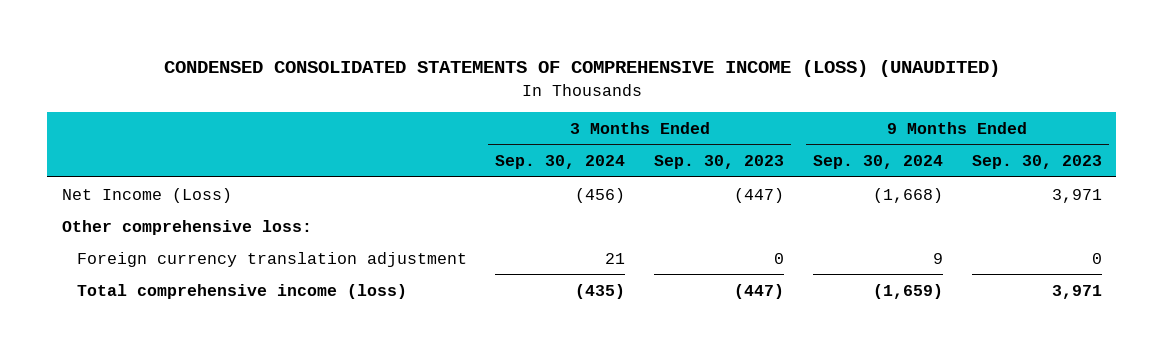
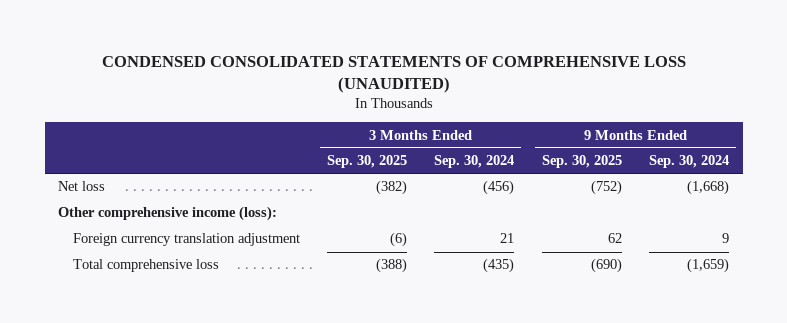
[163,60,1000,78] CONDENSED CONSOLIDATED STATEMENTS OF COMPREHENSIVE INCOME (LOSS) (UNAUDITED) -> [101,55,686,93] CONDENSED CONSOLIDATED STATEMENTS OF COMPREHENSIVE LOSS (UNAUDITED)
[654,155,785,170] Sep. 30, 2023 -> none
[971,155,1102,170] Sep. 30, 2023 -> none
none -> [327,155,408,169] Sep. 30, 2025
none -> [541,155,622,169] Sep. 30, 2025
[61,187,232,203] Net Income (Loss) -> [58,181,106,192] Net loss
[61,219,312,235] Other comprehensive loss: -> [58,206,278,222] Other comprehensive income (loss):
[76,283,407,299] Total comprehensive income (loss) -> [72,259,219,273] Total comprehensive loss

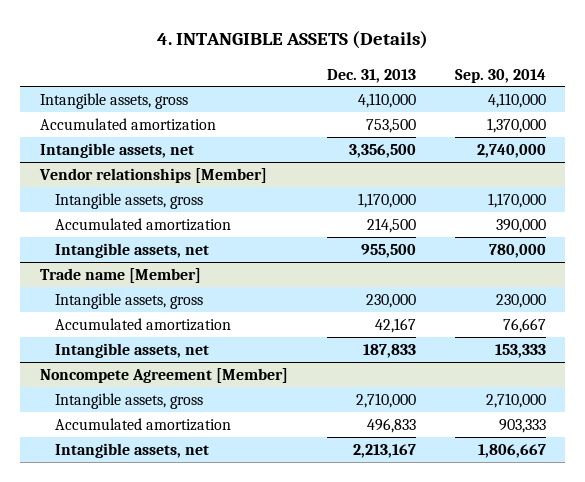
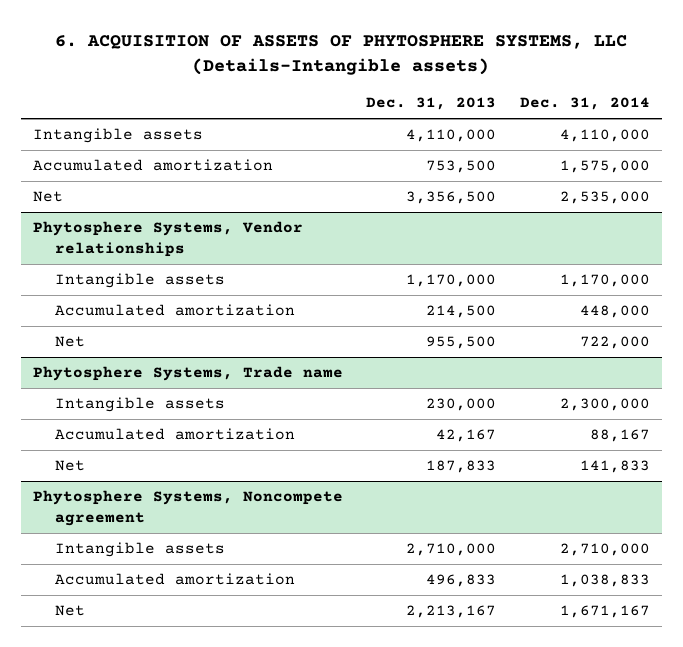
[156,31,428,50] 4. INTANGIBLE ASSETS (Details) -> [55,34,628,75] 6. ACQUISITION OF ASSETS OF PHYTOSPHERE SYSTEMS, LLC (Details-Intangible assets)
[454,68,546,83] Sep. 30, 2014 -> none
none -> [520,97,651,111] Dec. 31, 2014
[39,92,188,109] Intangible assets, gross -> [32,128,203,144] Intangible assets
[38,167,267,183] Vendor relationships [Member] -> none
[39,142,194,158] Intangible assets, net -> [32,191,63,203] Net
none -> [32,221,303,258] Phytosphere Systems, Vendor relationships
[54,192,203,209] Intangible assets, gross -> [55,273,226,289] Intangible assets
[39,267,201,283] Trade name [Member] -> none
[54,242,209,258] Intangible assets, net -> [55,336,86,348] Net
none -> [32,366,343,382] Phytosphere Systems, Trade name
[54,292,203,309] Intangible assets, gross -> [55,397,226,413] Intangible assets
[39,367,288,383] Noncompete Agreement [Member] -> none
[54,342,209,358] Intangible assets, net -> [55,460,86,472] Net
none -> [32,490,343,527] Phytosphere Systems, Noncompete agreement
[54,392,203,409] Intangible assets, gross -> [55,542,226,558] Intangible assets
[54,442,209,458] Intangible assets, net -> [55,605,86,617] Net

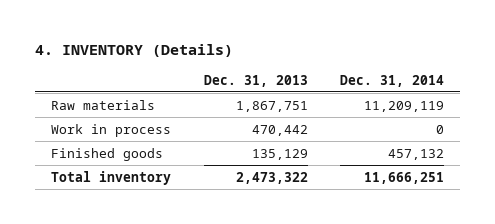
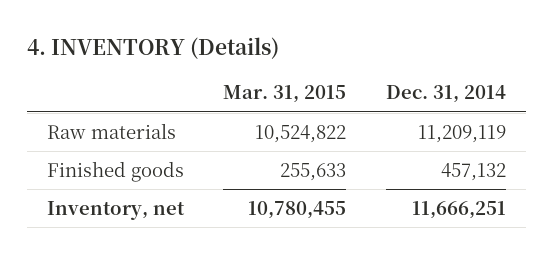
[203,74,308,87] Dec. 31, 2013 -> none
none -> [223,85,347,104] Mar. 31, 2015
[51,123,172,137] Work in process -> none
[51,170,172,185] Total inventory -> [46,200,185,220] Inventory, net

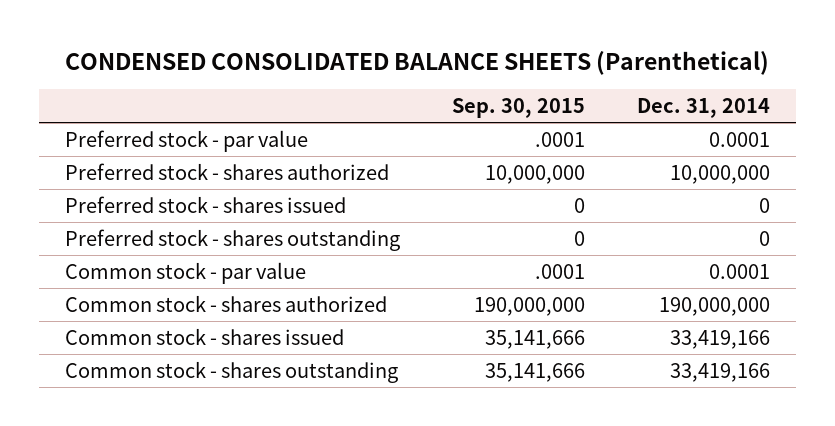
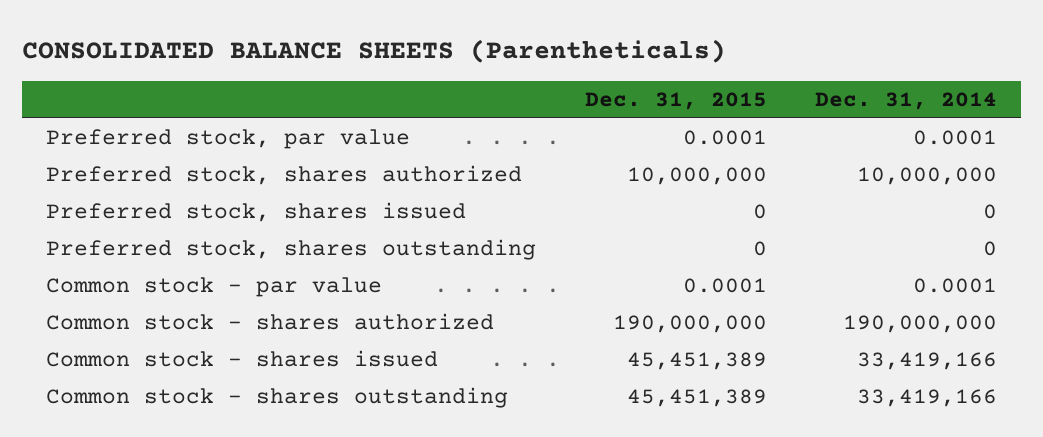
[65,50,770,75] CONDENSED CONSOLIDATED BALANCE SHEETS (Parenthetical) -> [22,38,727,63] CONSOLIDATED BALANCE SHEETS (Parentheticals)
[451,98,585,119] Sep. 30, 2015 -> none
none -> [584,91,767,110] Dec. 31, 2015
[64,129,308,152] Preferred stock - par value -> [46,129,411,150] Preferred stock, par value
[64,162,389,180] Preferred stock - shares authorized -> [46,165,523,186] Preferred stock, shares authorized
[64,195,346,213] Preferred stock - shares issued -> [46,202,467,223] Preferred stock, shares issued
[64,228,400,251] Preferred stock - shares outstanding -> [46,239,537,261] Preferred stock, shares outstanding

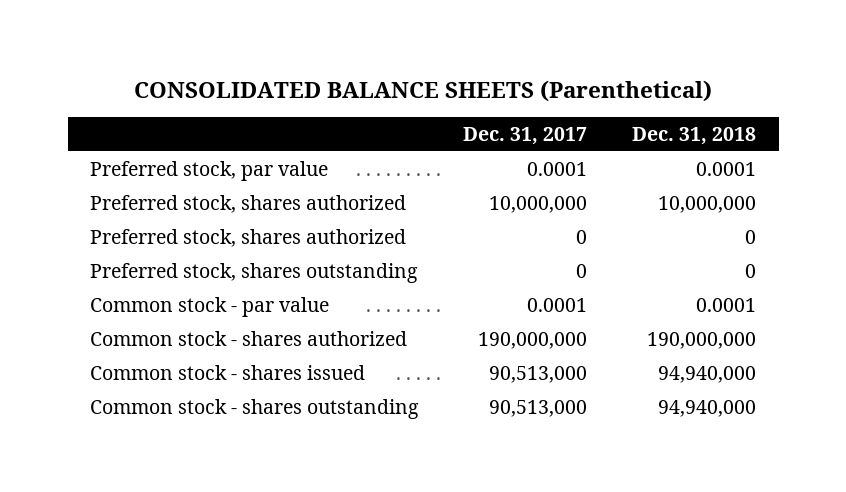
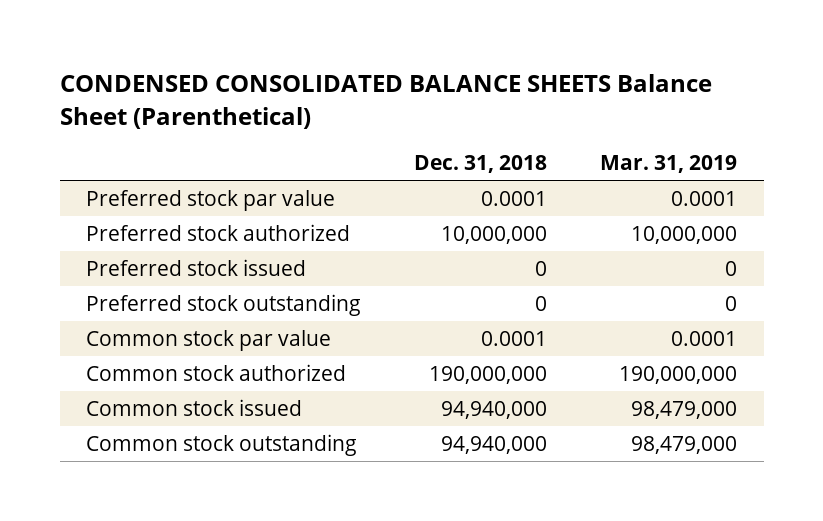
[134,79,713,102] CONSOLIDATED BALANCE SHEETS (Parenthetical) -> [59,74,712,129] CONDENSED CONSOLIDATED BALANCE SHEETS Balance Sheet (Parenthetical)
[463,126,588,145] Dec. 31, 2017 -> none
none -> [600,155,738,174] Mar. 31, 2019
[90,160,329,181] Preferred stock, par value -> [86,189,336,211] Preferred stock par value
[90,194,407,213] Preferred stock, shares authorized -> [86,223,351,241] Preferred stock authorized
[90,228,407,247] Preferred stock, shares authorized -> [86,258,307,276] Preferred stock issued
[90,262,419,283] Preferred stock, shares outstanding -> [86,293,362,316] Preferred stock outstanding
[90,296,330,317] Common stock - par value -> [86,329,332,351] Common stock par value
[90,330,408,346] Common stock - shares authorized -> [86,363,347,381] Common stock authorized
[90,364,366,380] Common stock - shares issued -> [86,398,303,416] Common stock issued
[90,398,420,419] Common stock - shares outstanding -> [86,433,358,456] Common stock outstanding

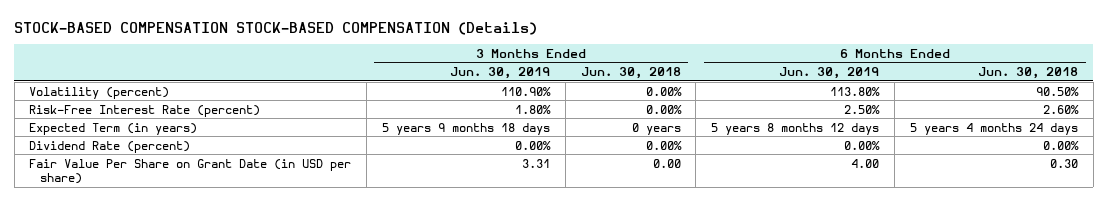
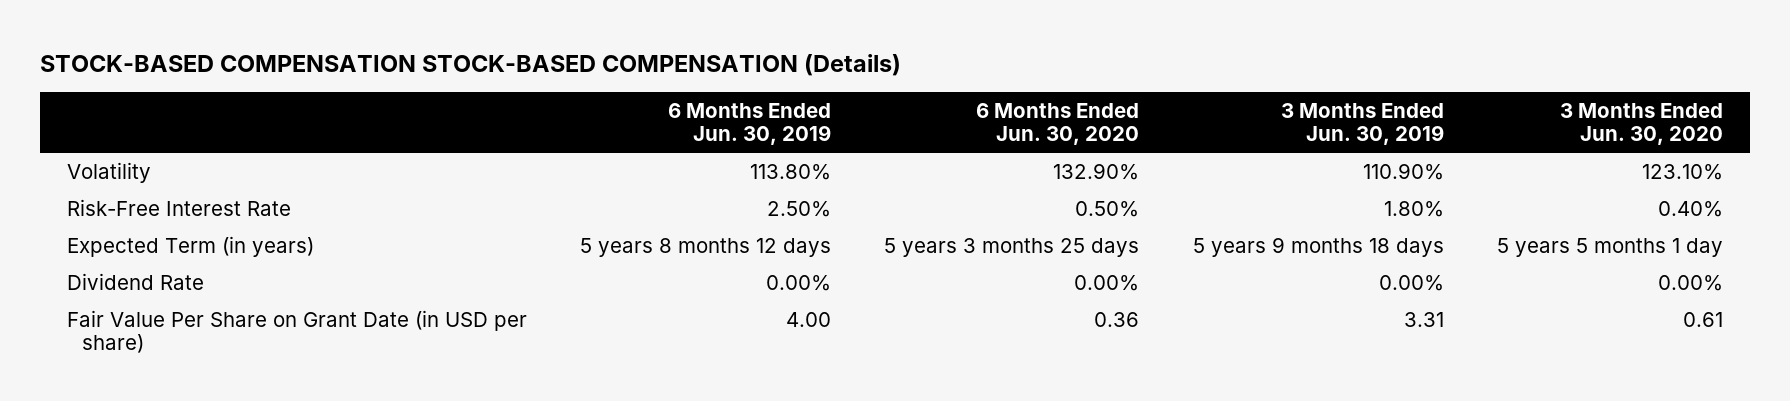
[580,67,681,80] Jun. 30, 2018 -> none
[977,67,1078,80] Jun. 30, 2018 -> none
none -> [976,102,1140,146] 6 Months Ended Jun. 30, 2020
none -> [1560,102,1724,146] 3 Months Ended Jun. 30, 2020
[29,86,170,99] Volatility (percent) -> [66,161,151,183] Volatility
[29,104,261,117] Risk-Free Interest Rate (percent) -> [66,198,291,216] Risk-Free Interest Rate
[29,140,191,153] Dividend Rate (percent) -> [66,272,204,290] Dividend Rate

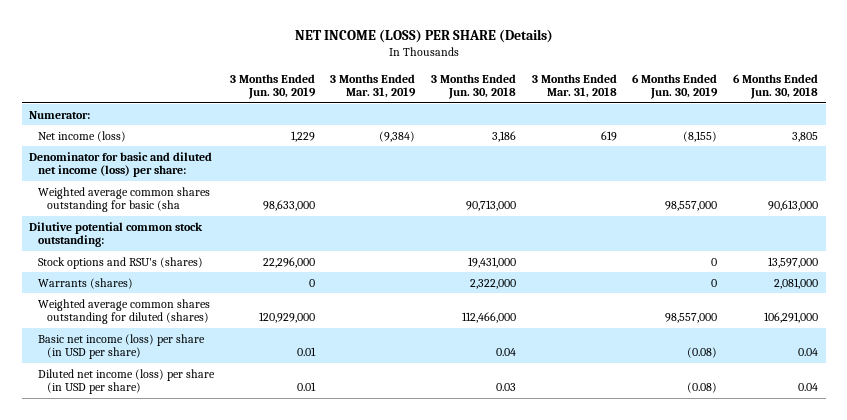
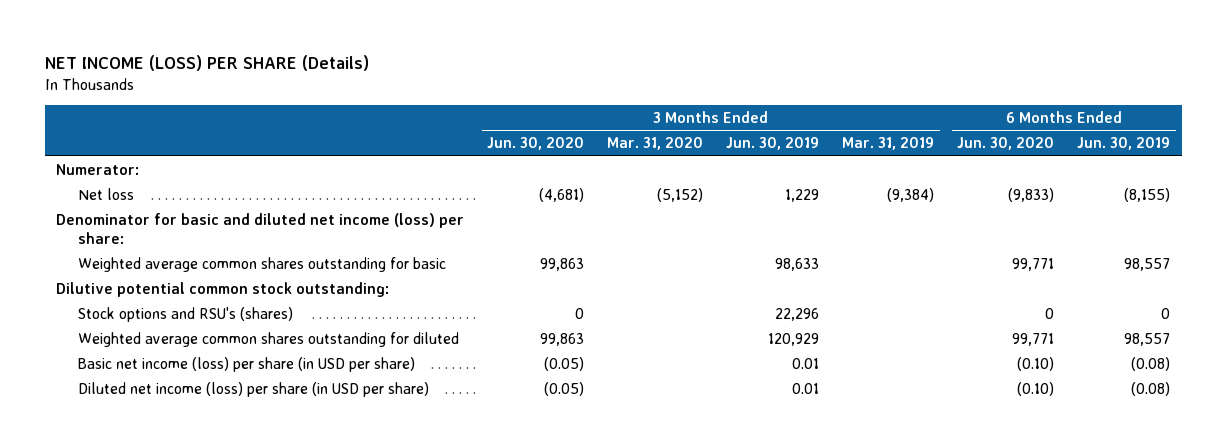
[430,73,516,100] 3 Months Ended Jun. 30, 2018 -> none
[531,73,617,99] 3 Months Ended Mar. 31, 2018 -> none
[732,73,818,100] 6 Months Ended Jun. 30, 2018 -> none
none -> [487,137,585,151] Jun. 30, 2020
none -> [607,137,704,151] Mar. 31, 2020
none -> [957,137,1055,151] Jun. 30, 2020
[38,130,127,142] Net income (loss) -> [77,187,134,200] Net loss
[38,186,211,213] Weighted average common shares outstanding for basic (sha -> [77,256,446,272] Weighted average common shares outstanding for basic
[262,200,315,212] 98,633,000 -> [775,257,820,271] 98,633
[665,201,718,212] 98,557,000 -> [1124,257,1171,271] 98,557
[38,277,134,289] Warrants (shares) -> none
[262,256,315,268] 22,296,000 -> [775,307,820,321] 22,296
[38,298,211,325] Weighted average common shares outstanding for diluted (shares) -> [77,331,459,347] Weighted average common shares outstanding for diluted
[258,312,315,324] 120,929,000 -> [768,332,820,346] 120,929
[665,313,718,324] 98,557,000 -> [1124,332,1171,346] 98,557

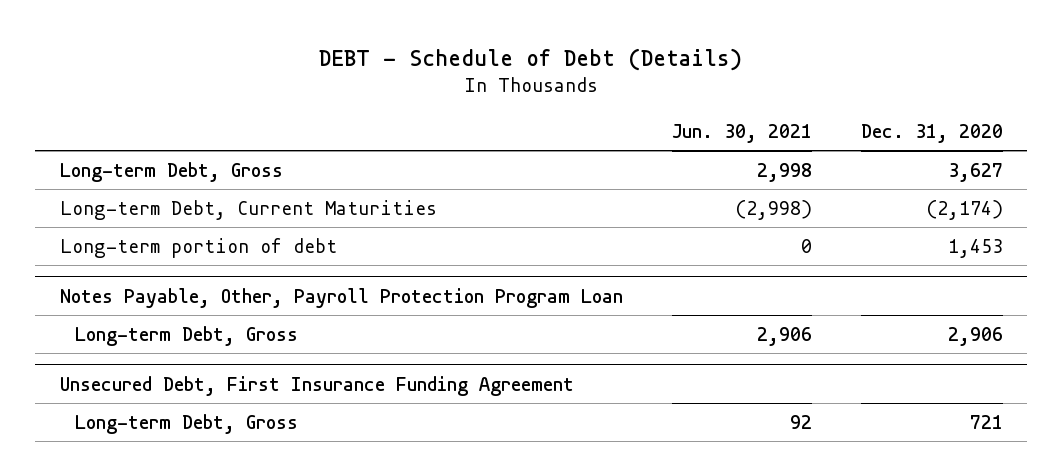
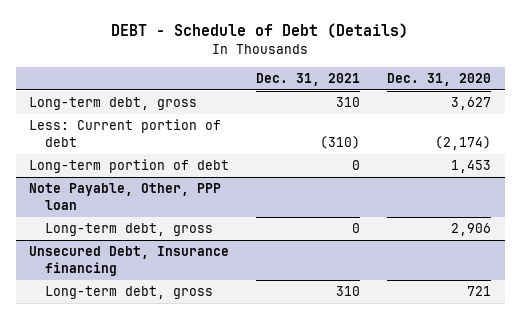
[671,123,812,143] Jun. 30, 2021 -> none
none -> [256,73,361,87] Dec. 31, 2021
[59,161,283,182] Long-term Debt, Gross -> [29,97,198,111] Long-term debt, gross
[59,199,437,220] Long-term Debt, Current Maturities -> [29,119,222,148] Less: Current portion of debt
[59,287,623,308] Notes Payable, Other, Payroll Protection Program Loan -> none
[59,375,574,396] Unsecured Debt, First Insurance Funding Agreement -> none
none -> [29,183,222,211] Note Payable, Other, PPP loan
[75,325,299,346] Long-term Debt, Gross -> [44,223,213,237] Long-term debt, gross
none -> [29,246,230,277] Unsecured Debt, Insurance financing
[75,413,299,434] Long-term Debt, Gross -> [44,286,213,300] Long-term debt, gross

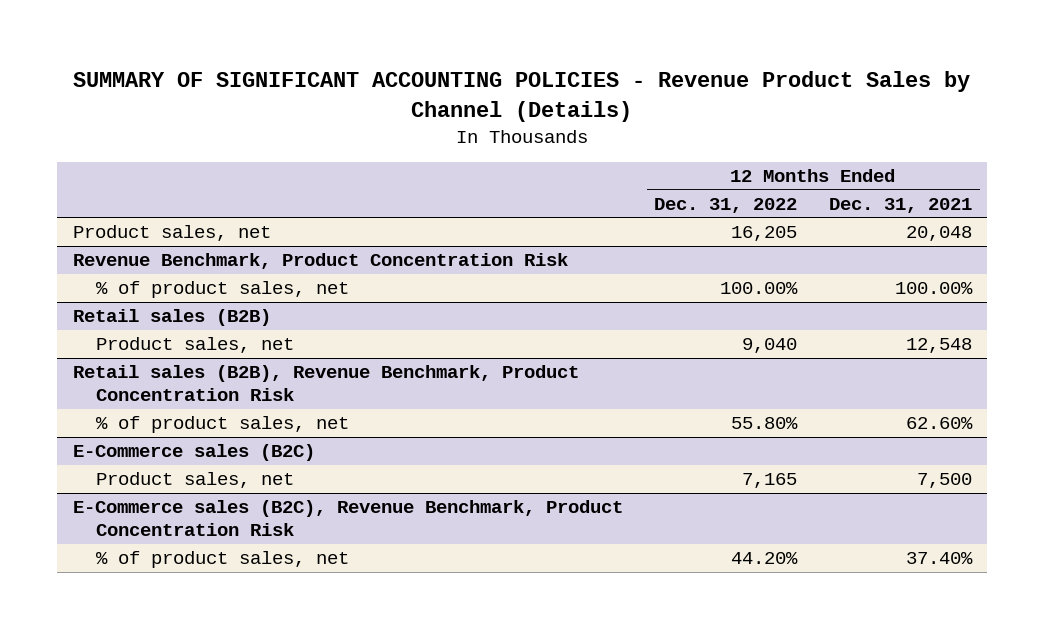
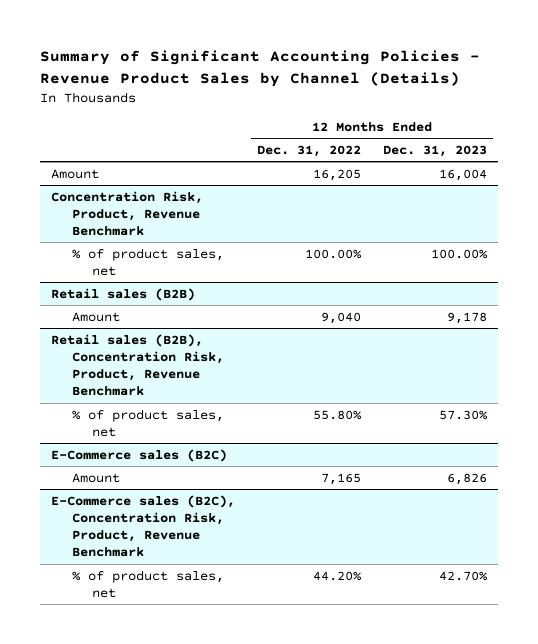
[73,71,971,122] SUMMARY OF SIGNIFICANT ACCOUNTING POLICIES - Revenue Product Sales by Channel (Details) -> [39,50,480,87] Summary of Significant Accounting Policies - Revenue Product Sales by Channel (Details)
[828,197,972,213] Dec. 31, 2021 -> none
none -> [383,144,488,157] Dec. 31, 2023
[73,225,272,242] Product sales, net -> [50,168,99,179] Amount
[73,253,569,270] Revenue Benchmark, Product Concentration Risk -> [50,190,203,236] Concentration Risk, Product, Revenue Benchmark
[95,337,294,354] Product sales, net -> [71,311,120,322] Amount
[73,365,580,402] Retail sales (B2B), Revenue Benchmark, Product Concentration Risk -> [50,333,224,397] Retail sales (B2B), Concentration Risk, Product, Revenue Benchmark
[95,472,294,489] Product sales, net -> [71,472,120,483] Amount
[73,500,624,537] E-Commerce sales (B2C), Revenue Benchmark, Product Concentration Risk -> [50,494,235,558] E-Commerce sales (B2C), Concentration Risk, Product, Revenue Benchmark

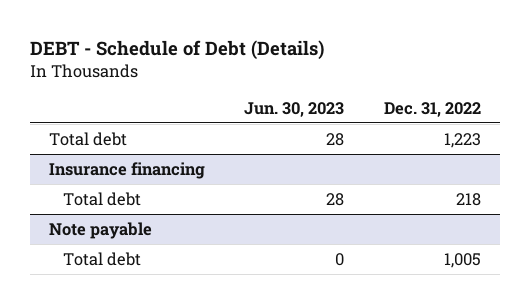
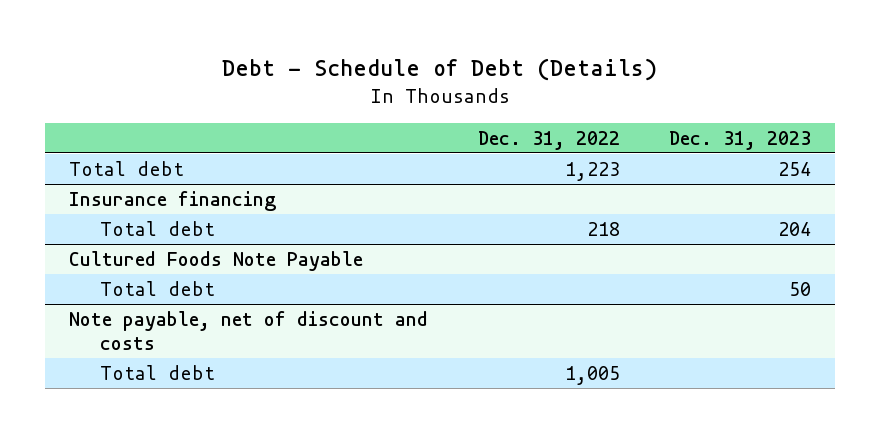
[29,39,324,60] DEBT - Schedule of Debt (Details) -> [222,57,658,81] Debt - Schedule of Debt (Details)
[244,101,345,117] Jun. 30, 2023 -> none
none -> [668,130,811,150] Dec. 31, 2023
none -> [69,250,364,271] Cultured Foods Note Payable
none -> [100,280,216,296] Total debt
[49,221,153,239] Note payable -> [69,310,429,351] Note payable, net of discount and costs

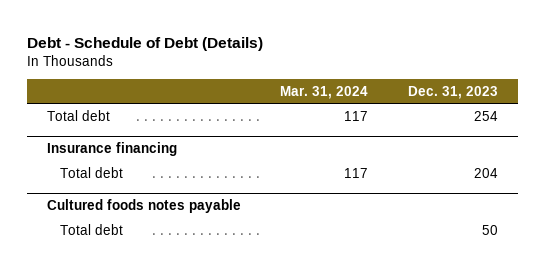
[477,130,620,150] Dec. 31, 2022 -> none
none -> [280,85,369,99] Mar. 31, 2024
[69,250,364,271] Cultured Foods Note Payable -> [46,199,241,214] Cultured foods notes payable
[69,310,429,351] Note payable, net of discount and costs -> none
[100,364,216,380] Total debt -> none

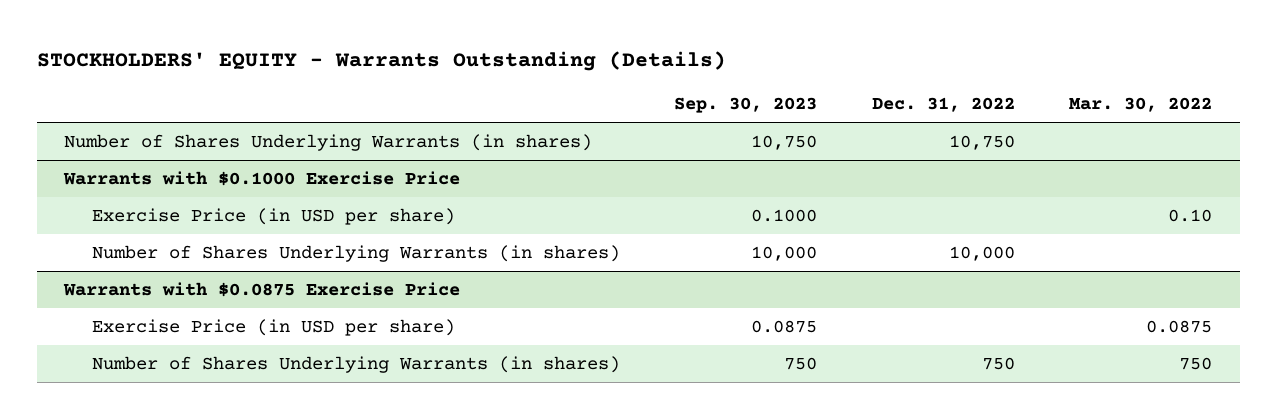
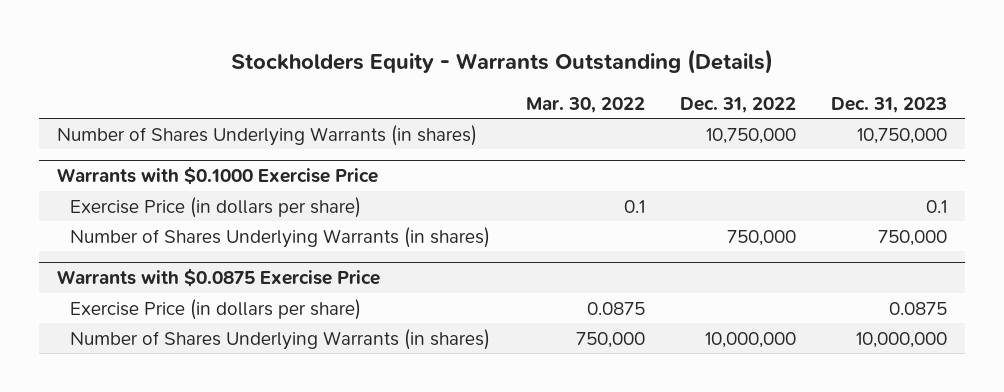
[36,51,726,72] STOCKHOLDERS' EQUITY - Warrants Outstanding (Details) -> [231,49,774,75] Stockholders Equity - Warrants Outstanding (Details)
[674,97,818,114] Sep. 30, 2023 -> none
none -> [831,96,948,113] Dec. 31, 2023
[948,135,1015,151] 10,750 -> [705,127,796,144] 10,750,000
[91,208,455,226] Exercise Price (in USD per share) -> [70,196,362,218] Exercise Price (in dollars per share)
[1168,209,1213,223] 0.10 -> [623,199,645,213] 0.1
[948,246,1015,262] 10,000 -> [726,229,796,246] 750,000
[91,319,455,337] Exercise Price (in USD per share) -> [70,298,362,320] Exercise Price (in dollars per share)
[981,357,1015,371] 750 -> [704,331,796,348] 10,000,000
[1179,357,1213,371] 750 -> [575,331,645,348] 750,000

